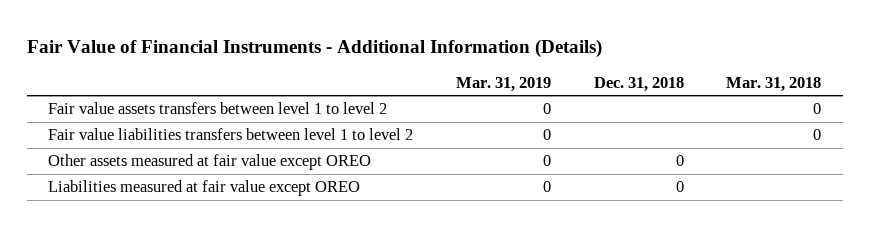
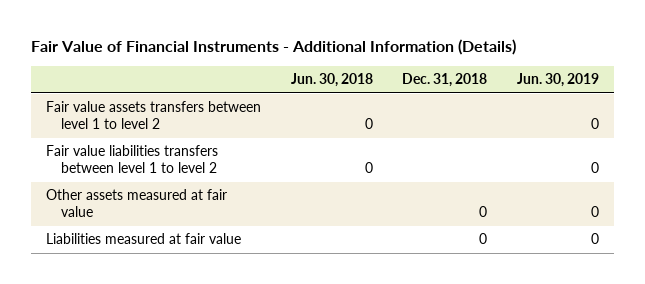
[456,76,552,92] Mar. 31, 2019 -> none
[726,76,822,92] Mar. 31, 2018 -> none
none -> [290,73,373,88] Jun. 30, 2018
none -> [517,73,600,88] Jun. 30, 2019
[48,154,372,171] Other assets measured at fair value except OREO -> [45,189,227,217] Other assets measured at fair value
[48,180,361,197] Liabilities measured at fair value except OREO -> [45,233,241,245] Liabilities measured at fair value

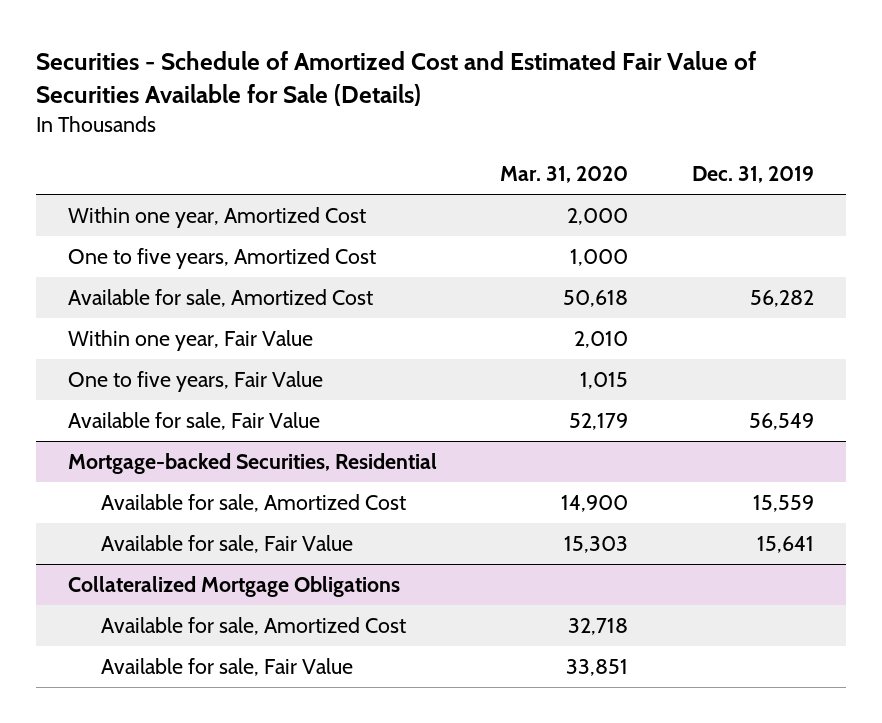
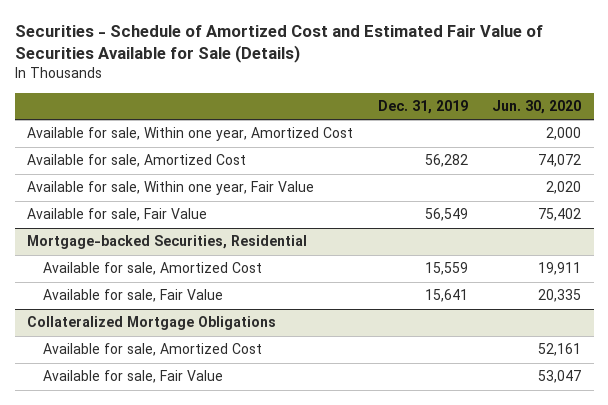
[500,166,629,184] Mar. 31, 2020 -> none
none -> [492,99,582,114] Jun. 30, 2020
[68,248,377,270] One to five years, Amortized Cost -> none
[68,207,367,229] Within one year, Amortized Cost -> [27,127,354,142] Available for sale, Within one year, Amortized Cost
[68,371,324,393] One to five years, Fair Value -> none
[68,330,314,352] Within one year, Fair Value -> [27,181,315,196] Available for sale, Within one year, Fair Value

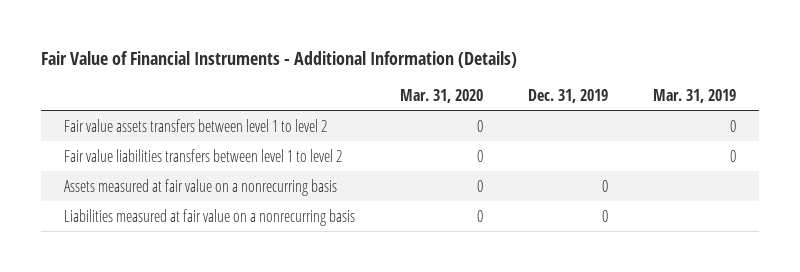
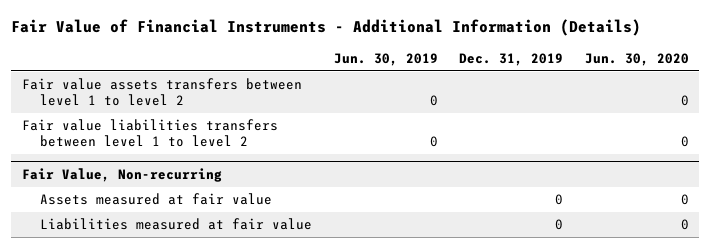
[399,88,483,103] Mar. 31, 2020 -> none
[652,88,736,103] Mar. 31, 2019 -> none
none -> [333,52,438,66] Jun. 30, 2019
none -> [584,52,689,66] Jun. 30, 2020
[63,178,337,196] Assets measured at fair value on a nonrecurring basis -> none
[63,208,355,226] Liabilities measured at fair value on a nonrecurring basis -> none
none -> [22,168,223,183] Fair Value, Non-recurring
none -> [40,193,273,206] Assets measured at fair value
none -> [40,218,313,231] Liabilities measured at fair value

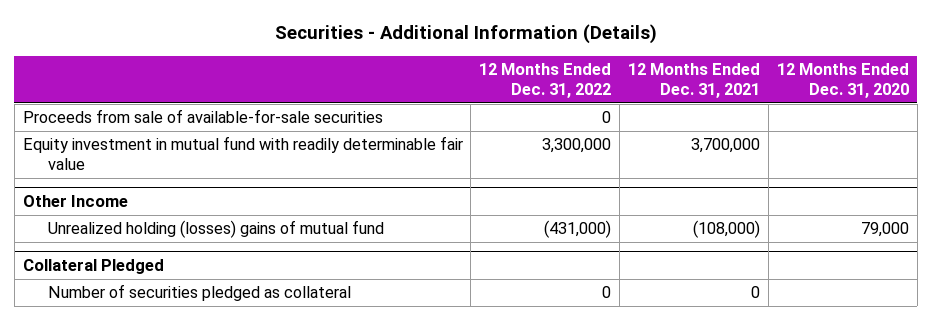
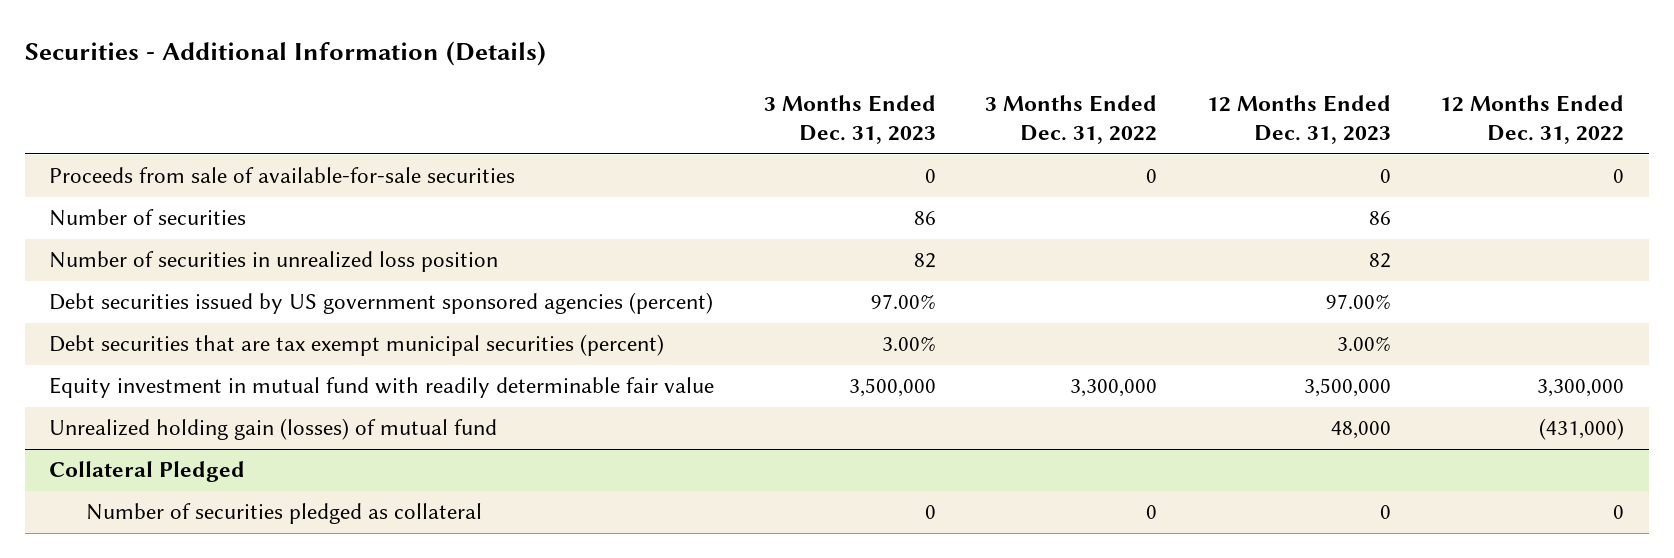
[628,62,761,98] 12 Months Ended Dec. 31, 2021 -> none
[777,62,910,98] 12 Months Ended Dec. 31, 2020 -> none
none -> [763,95,936,145] 3 Months Ended Dec. 31, 2023
none -> [985,95,1158,145] 3 Months Ended Dec. 31, 2022
none -> [1206,95,1391,145] 12 Months Ended Dec. 31, 2023
none -> [49,209,247,227] Number of securities
none -> [49,251,499,273] Number of securities in unrealized loss position
none -> [49,292,714,315] Debt securities issued by US government sponsored agencies (percent)
none -> [49,334,665,357] Debt securities that are tax exempt municipal securities (percent)
[22,195,128,208] Other Income -> none
[48,220,385,239] Unrealized holding (losses) gains of mutual fund -> none
none -> [49,418,498,441] Unrealized holding gain (losses) of mutual fund

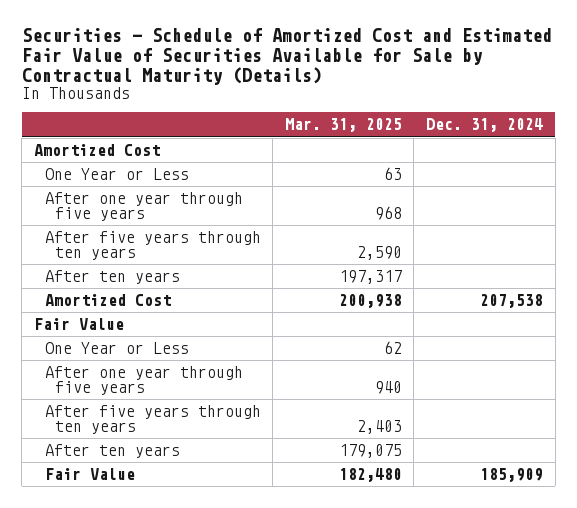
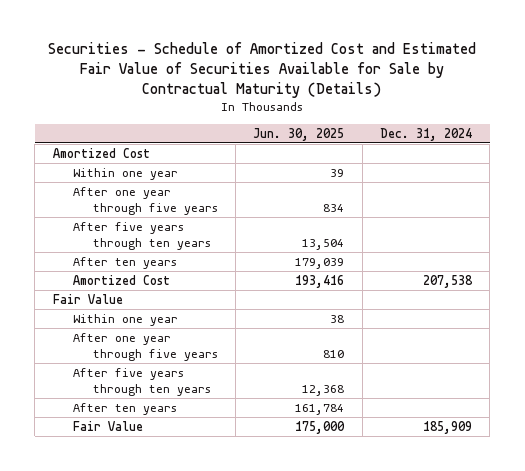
[284,118,402,133] Mar. 31, 2025 -> none
none -> [253,127,345,141] Jun. 30, 2025
[44,168,189,181] One Year or Less -> [72,167,178,180] Within one year
[44,342,189,355] One Year or Less -> [72,313,178,326] Within one year

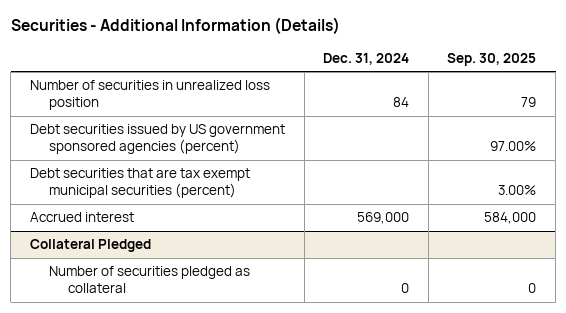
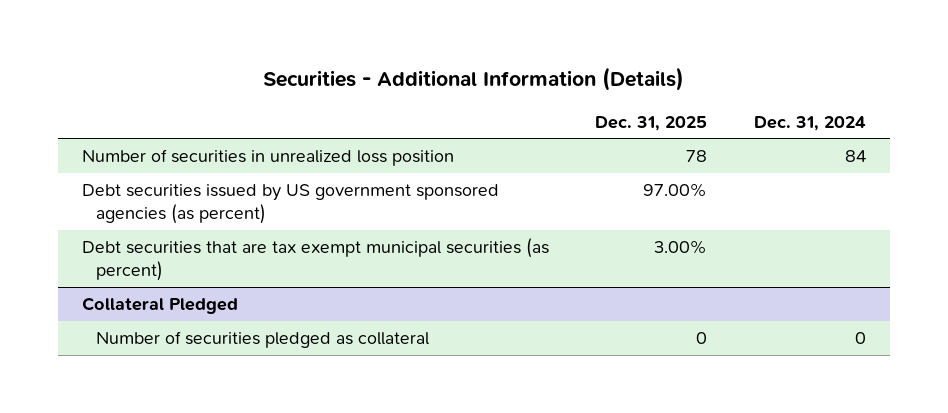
[447,52,537,66] Sep. 30, 2025 -> none
none -> [595,115,708,131] Dec. 31, 2025
[30,212,135,223] Accrued interest -> none
[30,124,286,155] Debt securities issued by US government sponsored agencies (percent) -> [81,183,499,225] Debt securities issued by US government sponsored agencies (as percent)
[30,168,251,199] Debt securities that are tax exempt municipal securities (percent) -> [81,237,549,282] Debt securities that are tax exempt municipal securities (as percent)

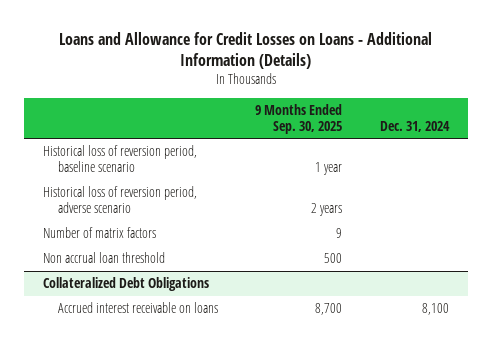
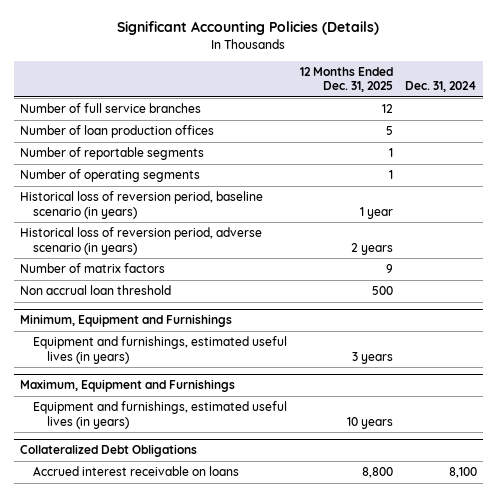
[58,32,432,70] Loans and Allowance for Credit Losses on Loans - Additional Information (Details) -> [117,21,380,36] Significant Accounting Policies (Details)
[255,103,343,134] 9 Months Ended Sep. 30, 2025 -> none
none -> [299,66,393,93] 12 Months Ended Dec. 31, 2025
none -> [19,103,201,114] Number of full service branches
none -> [19,125,214,139] Number of loan production offices
none -> [19,147,204,161] Number of reportable segments
none -> [19,169,200,183] Number of operating segments
[42,145,197,173] Historical loss of reversion period, baseline scenario -> [19,191,263,219] Historical loss of reversion period, baseline scenario (in years)
[42,186,197,214] Historical loss of reversion period, adverse scenario -> [19,227,262,255] Historical loss of reversion period, adverse scenario (in years)
none -> [19,314,232,328] Minimum, Equipment and Furnishings
none -> [33,336,288,364] Equipment and furnishings, estimated useful lives (in years)
none -> [19,379,235,393] Maximum, Equipment and Furnishings
none -> [33,401,288,429] Equipment and furnishings, estimated useful lives (in years)

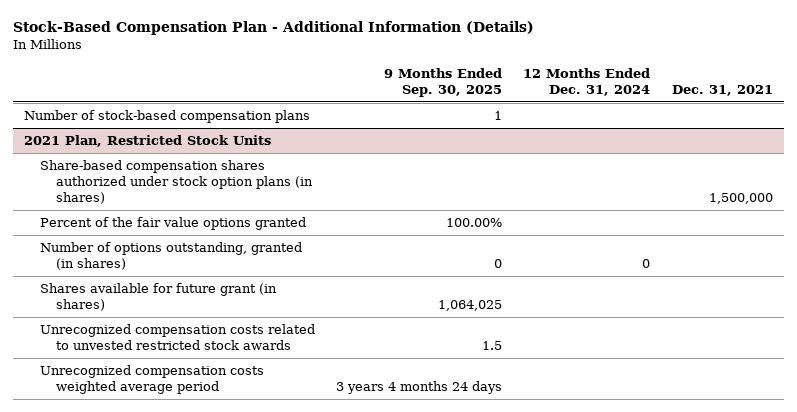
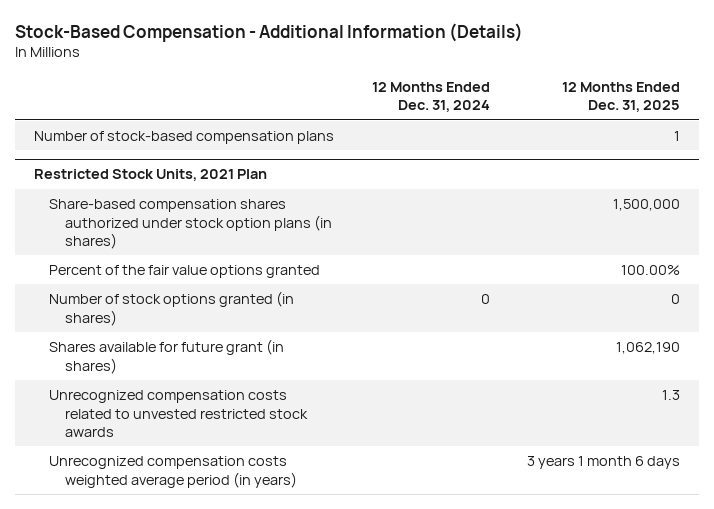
[13,21,535,36] Stock-Based Compensation Plan - Additional Information (Details) -> [14,22,523,42] Stock-Based Compensation - Additional Information (Details)
[384,67,503,97] 9 Months Ended Sep. 30, 2025 -> none
[671,84,773,96] Dec. 31, 2021 -> none
none -> [562,81,681,113] 12 Months Ended Dec. 31, 2025
[23,134,271,147] 2021 Plan, Restricted Stock Units -> [33,169,267,182] Restricted Stock Units, 2021 Plan
[39,241,302,270] Number of options outstanding, granted (in shares) -> [49,290,295,326] Number of stock options granted (in shares)
[39,364,264,394] Unrecognized compensation costs weighted average period -> [49,455,297,488] Unrecognized compensation costs weighted average period (in years)

